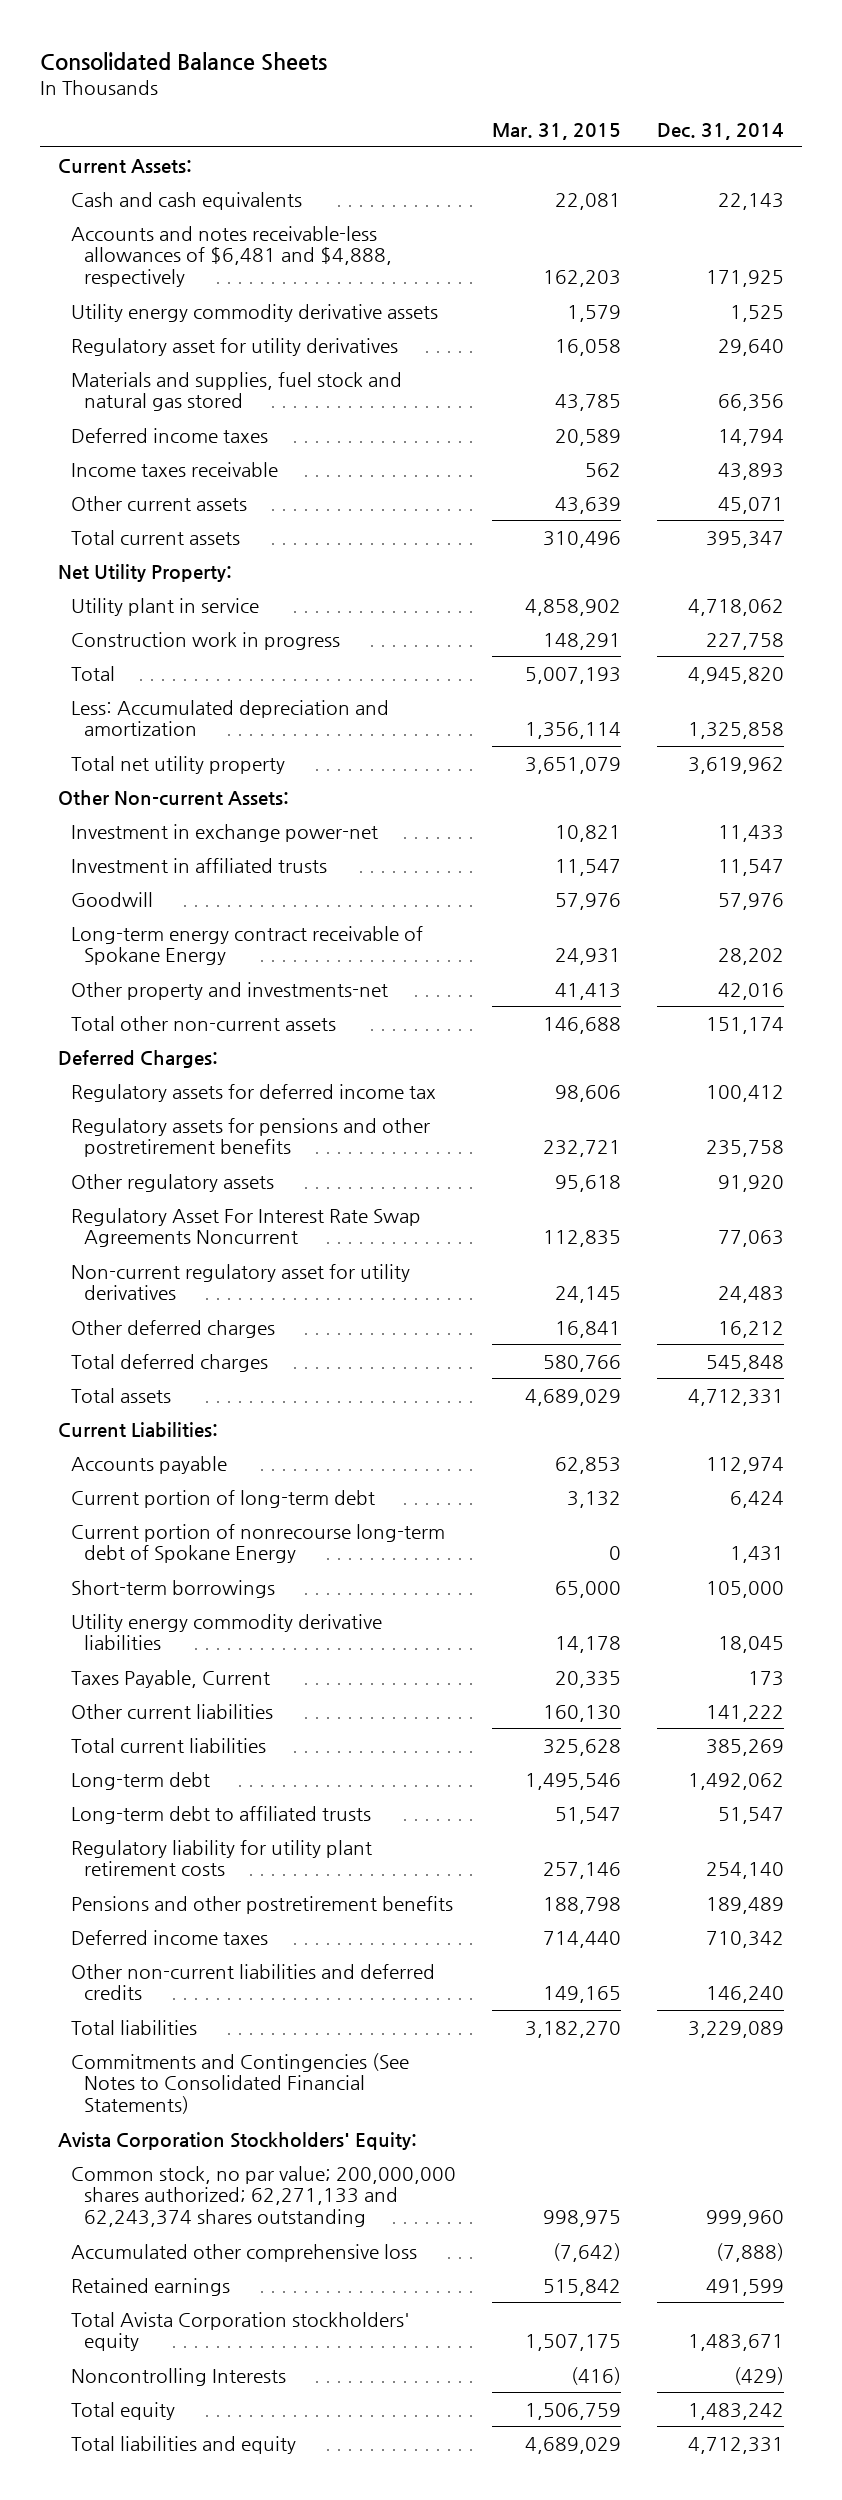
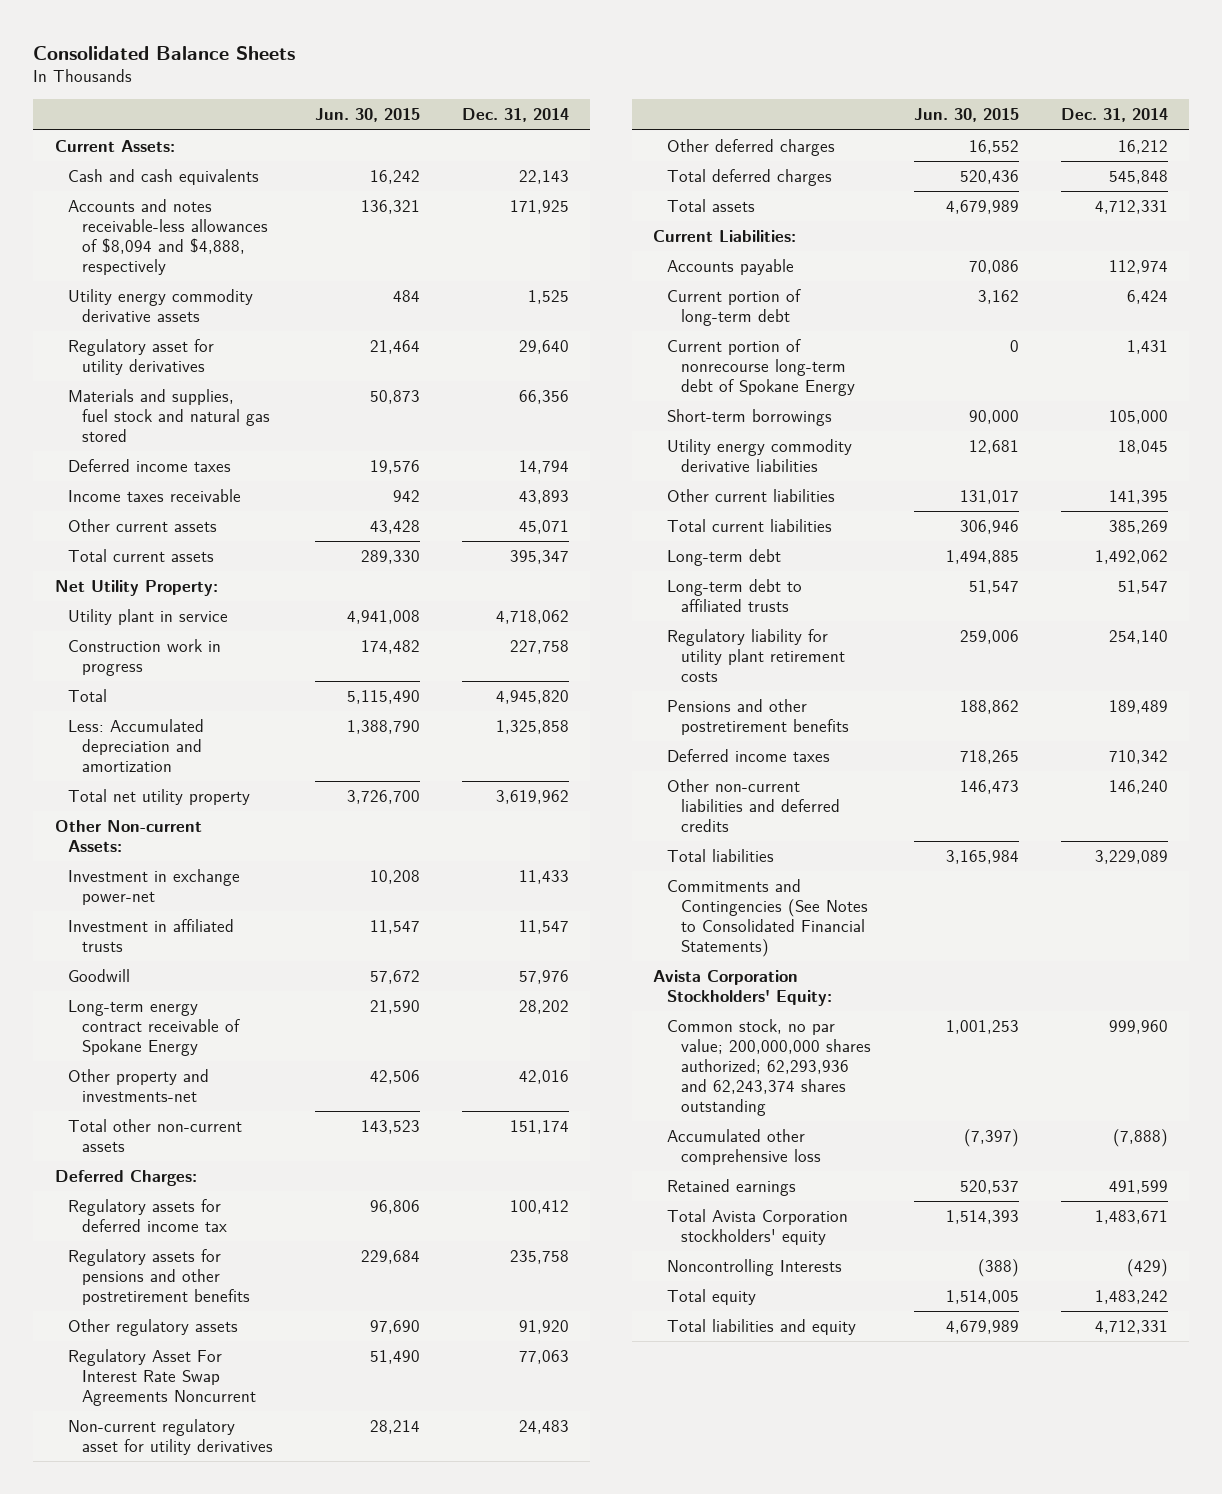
[491,123,621,141] Mar. 31, 2015 -> none
none -> [315,108,421,123] Jun. 30, 2015
[71,225,393,287] Accounts and notes receivable-less allowances of $6,481 and $4,888, respectively -> [68,199,269,275] Accounts and notes receivable-less allowances of $8,094 and $4,888, respectively
[71,1669,271,1688] Taxes Payable, Current -> none
[705,1704,784,1722] 141,222 -> [1108,490,1168,505] 141,395
[71,2165,457,2227] Common stock, no par value; 200,000,000 shares authorized; 62,271,133 and 62,243,374 shares outstanding -> [667,1019,871,1116] Common stock, no par value; 200,000,000 shares authorized; 62,293,936 and 62,243,374 shares outstanding

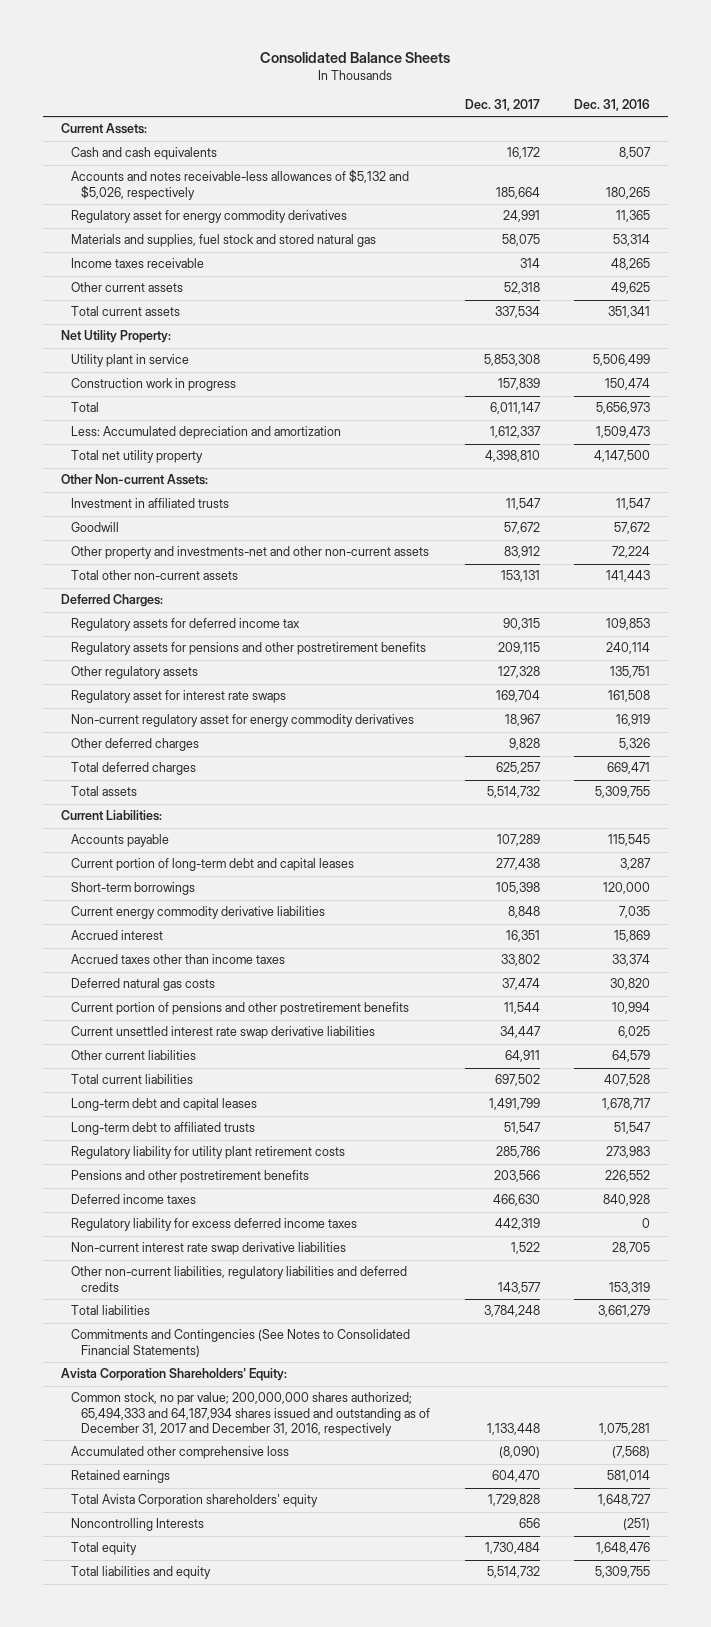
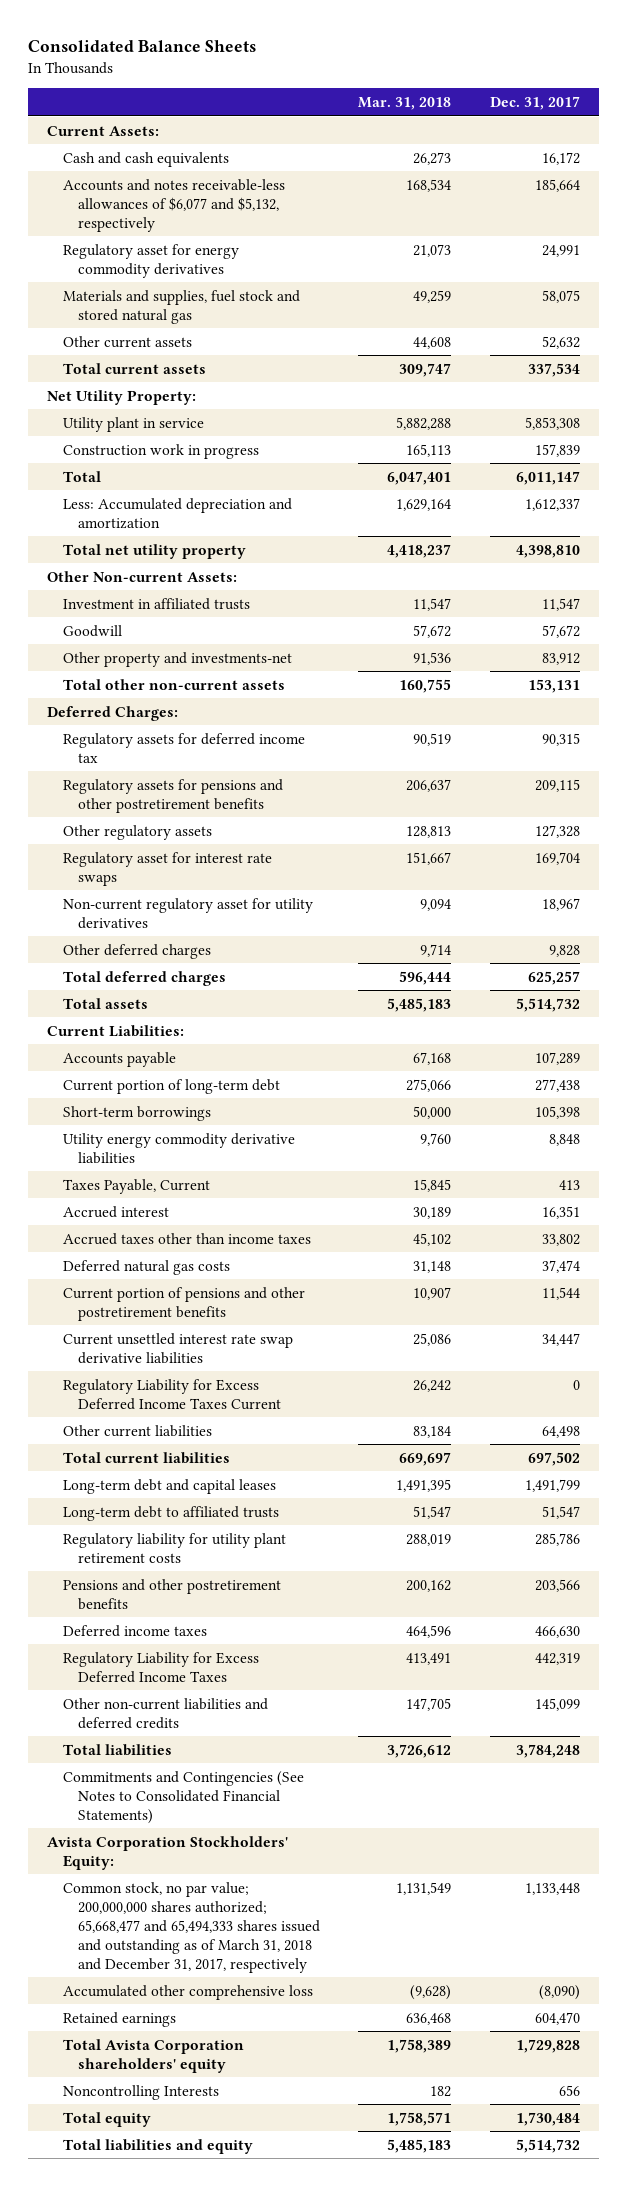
[574,99,651,112] Dec. 31, 2016 -> none
none -> [358,96,452,110] Mar. 31, 2018
[70,169,409,200] Accounts and notes receivable-less allowances of $5,132 and $5,026, respectively -> [62,178,285,232] Accounts and notes receivable-less allowances of $6,077 and $5,132, respectively
[70,258,204,269] Income taxes receivable -> none
[503,282,540,295] 52,318 -> [541,335,580,349] 52,632
[70,546,429,560] Other property and investments-net and other non-current assets -> [62,651,292,667] Other property and investments-net
[70,714,414,728] Non-current regulatory asset for energy commodity derivatives -> [62,897,313,929] Non-current regulatory asset for utility derivatives
[70,858,354,872] Current portion of long-term debt and capital leases -> [62,1078,280,1094] Current portion of long-term debt
[70,906,325,920] Current energy commodity derivative liabilities -> [62,1132,295,1164] Utility energy commodity derivative liabilities
none -> [62,1178,210,1194] Taxes Payable, Current
none -> [62,1378,282,1410] Regulatory Liability for Excess Deferred Income Taxes Current
[504,1050,540,1063] 64,911 -> [541,1425,580,1438] 64,498
[70,1242,346,1256] Non-current interest rate swap derivative liabilities -> none
[70,1218,357,1232] Regulatory liability for excess deferred income taxes -> [62,1651,259,1683] Regulatory Liability for Excess Deferred Income Taxes
[70,1266,407,1292] Other non-current liabilities, regulatory liabilities and deferred credits -> [62,1697,268,1729] Other non-current liabilities and deferred credits
[497,1281,541,1294] 143,577 -> [534,1697,580,1711] 145,099
[60,1368,287,1382] Avista Corporation Shareholders' Equity: -> [47,1835,289,1870] Avista Corporation Stockholders' Equity:
[70,1392,431,1436] Common stock, no par value; 200,000,000 shares authorized; 65,494,333 and 64,187,934 shares issued and outstanding as of December 31, 2017 and December 31, 2016, respectively -> [62,1881,321,1973] Common stock, no par value; 200,000,000 shares authorized; 65,668,477 and 65,494,333 shares issued and outstanding as of March 31, 2018 and December 31, 2017, respectively

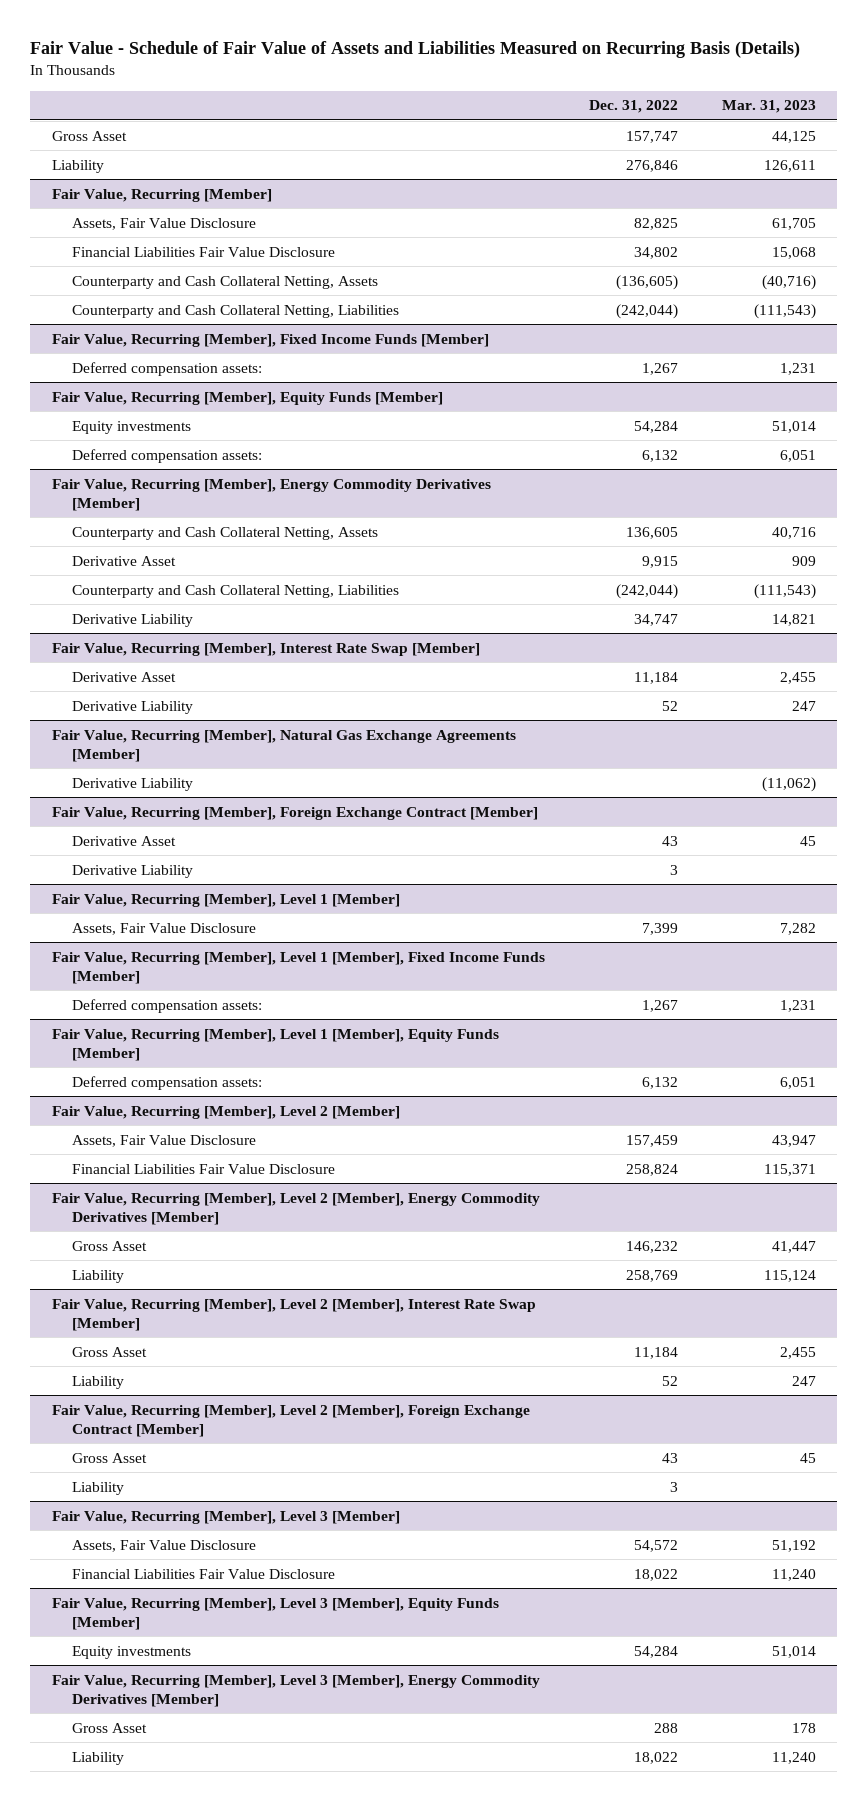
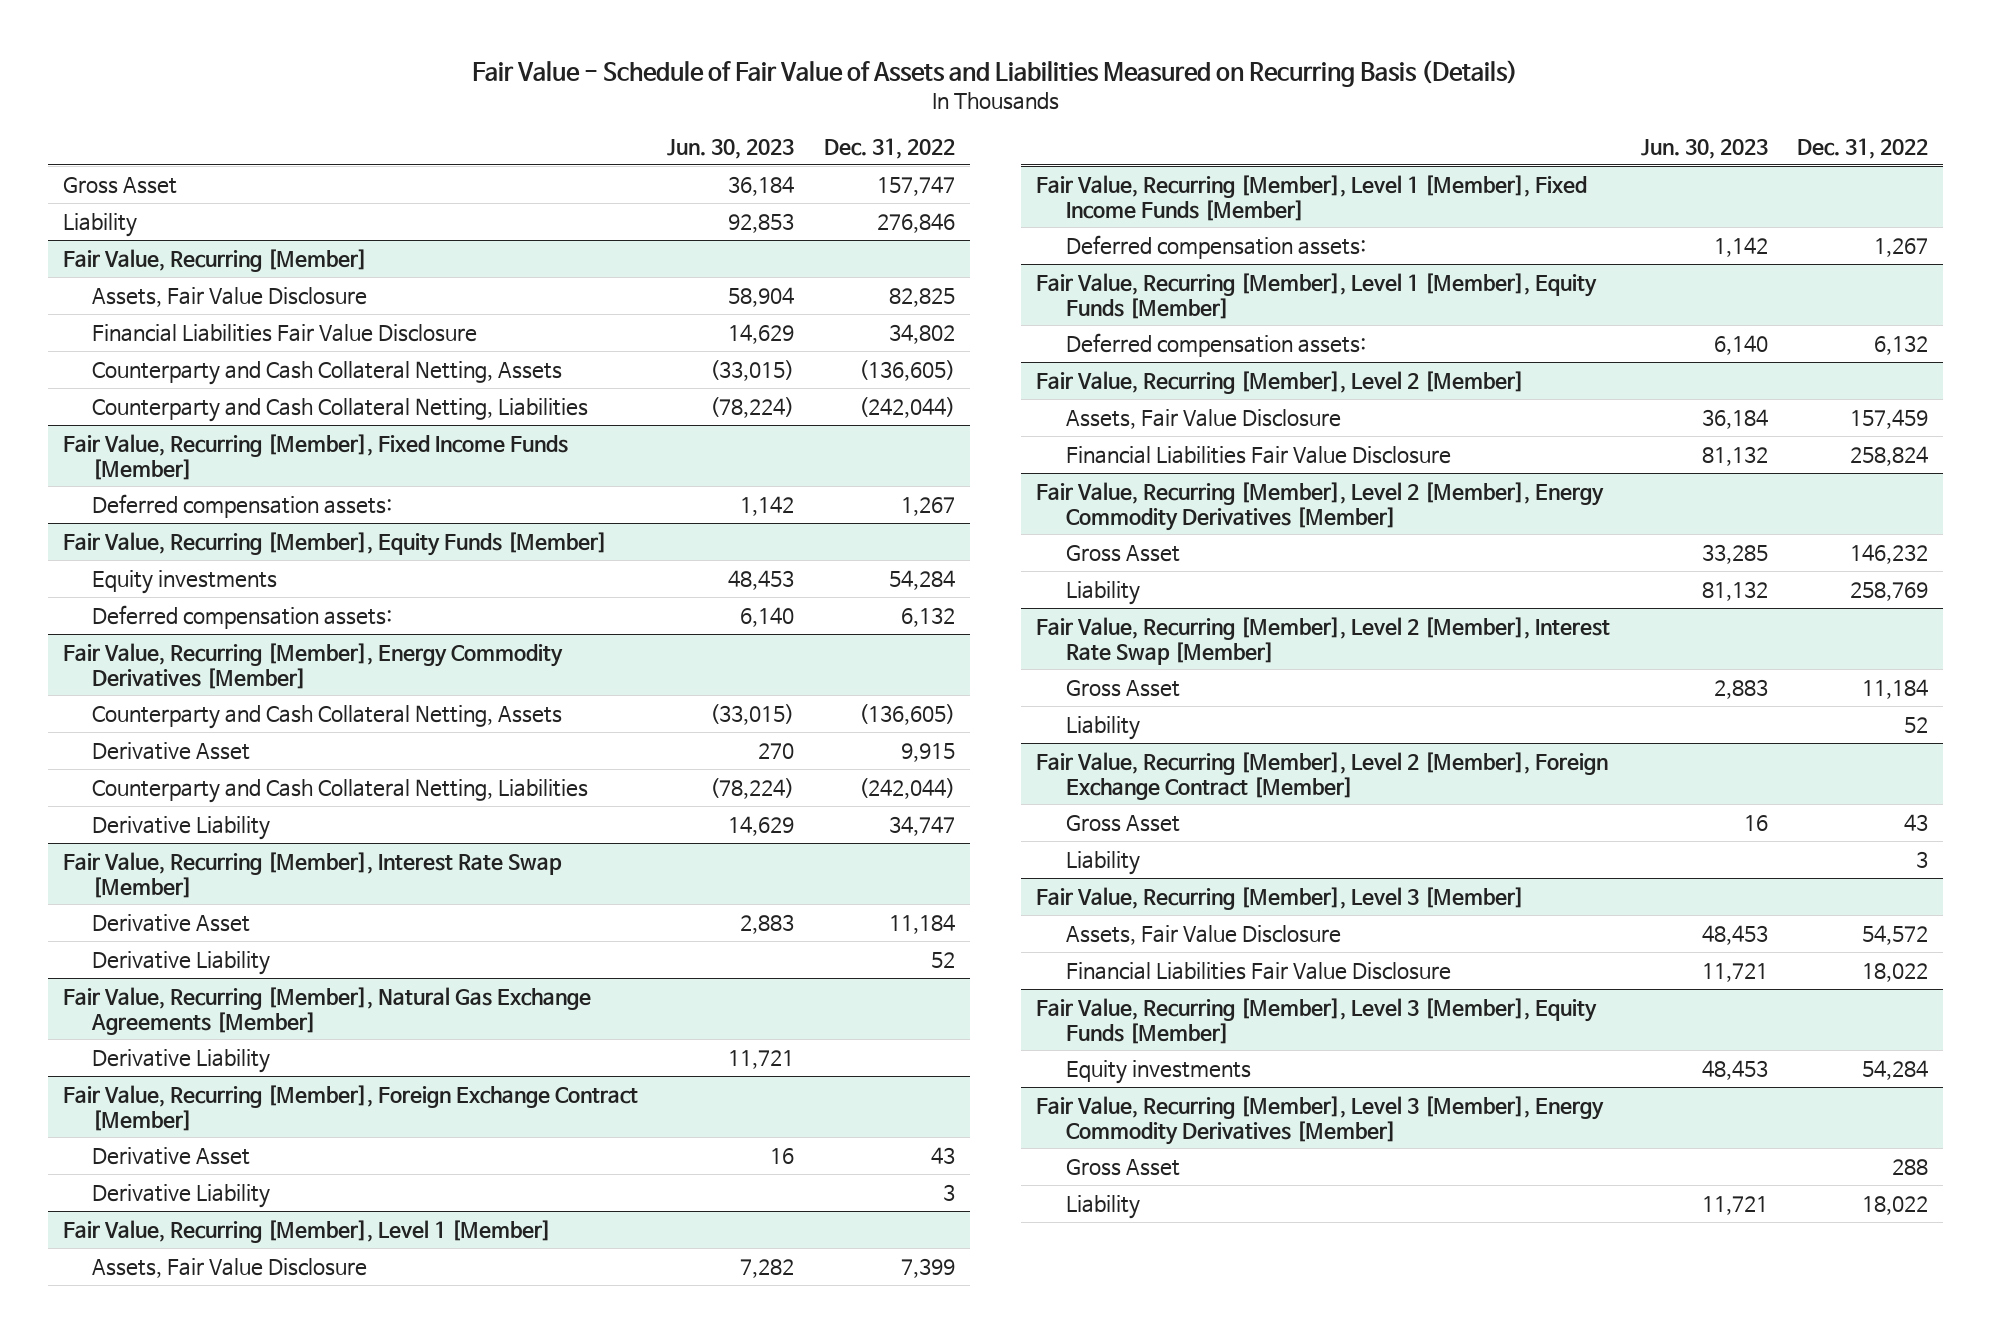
[721,100,816,114] Mar. 31, 2023 -> none
none -> [667,139,795,160] Jun. 30, 2023
[625,526,678,539] 136,605 -> [858,703,955,725] (136,605)

